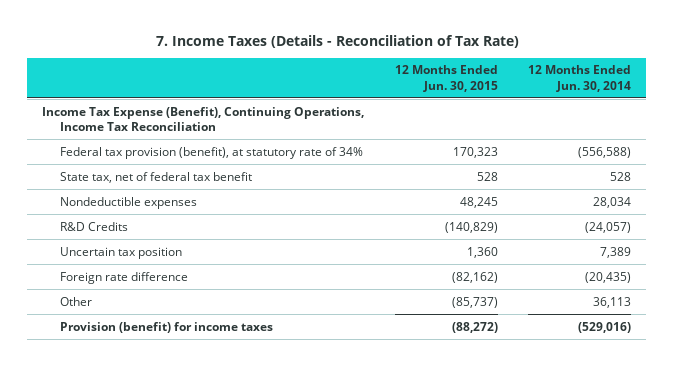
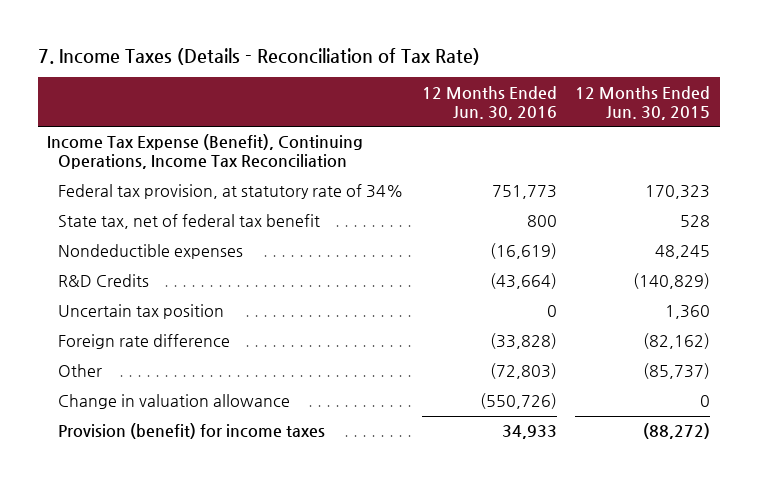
[528,65,632,92] 12 Months Ended Jun. 30, 2014 -> none
none -> [421,85,557,120] 12 Months Ended Jun. 30, 2016
[60,146,364,159] Federal tax provision (benefit), at statutory rate of 34% -> [57,184,403,200] Federal tax provision, at statutory rate of 34%
none -> [57,394,290,410] Change in valuation allowance

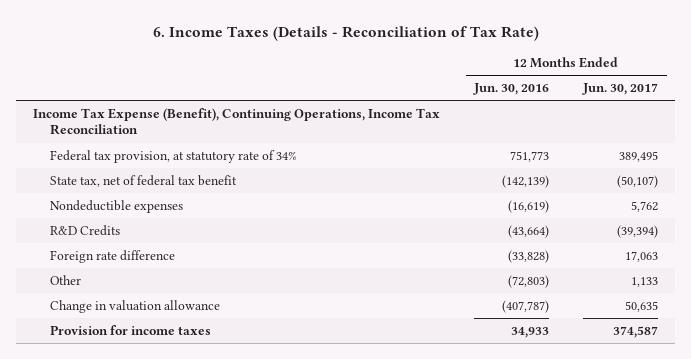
[37,47,480,65] 7. Income Taxes (Details - Reconciliation of Tax Rate) -> [152,25,539,41] 6. Income Taxes (Details - Reconciliation of Tax Rate)
[575,85,711,120] 12 Months Ended Jun. 30, 2015 -> none
none -> [582,82,659,95] Jun. 30, 2017
[526,215,557,228] 800 -> [502,174,550,188] (142,139)
[57,304,224,320] Uncertain tax position -> none
[479,393,557,410] (550,726) -> [502,299,550,313] (407,787)
[57,423,325,440] Provision (benefit) for income taxes -> [49,324,211,335] Provision for income taxes

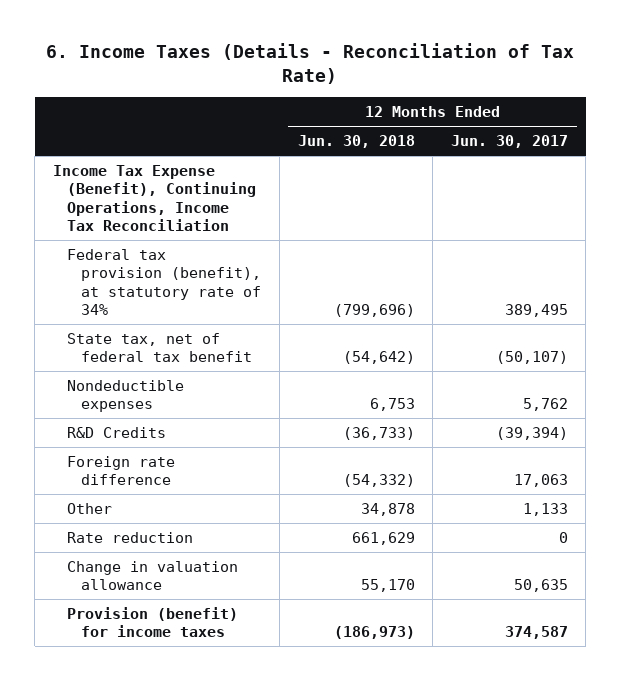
[473,82,550,95] Jun. 30, 2016 -> none
none -> [297,135,415,149] Jun. 30, 2018
[49,149,297,163] Federal tax provision, at statutory rate of 34% -> [67,249,262,315] Federal tax provision (benefit), at statutory rate of 34%
none -> [67,532,194,544] Rate reduction
[49,324,211,335] Provision for income taxes -> [67,607,239,638] Provision (benefit) for income taxes

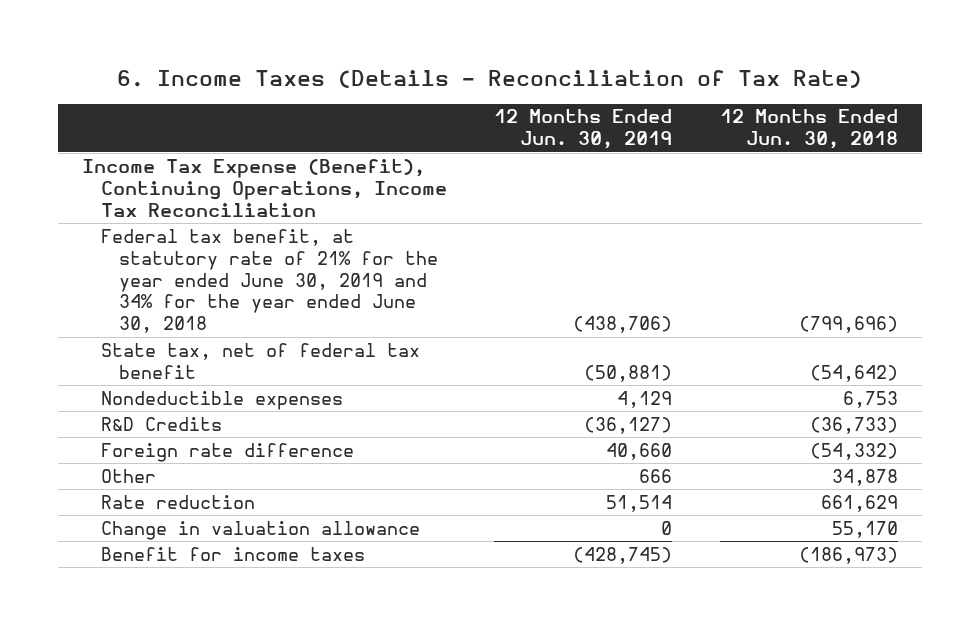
[450,135,568,149] Jun. 30, 2017 -> none
none -> [494,109,673,150] 12 Months Ended Jun. 30, 2019
[67,249,262,315] Federal tax provision (benefit), at statutory rate of 34% -> [100,228,439,334] Federal tax benefit, at statutory rate of 21% for the year ended June 30, 2019 and 34% for the year ended June 30, 2018
[67,607,239,638] Provision (benefit) for income taxes -> [100,546,365,561] Benefit for income taxes

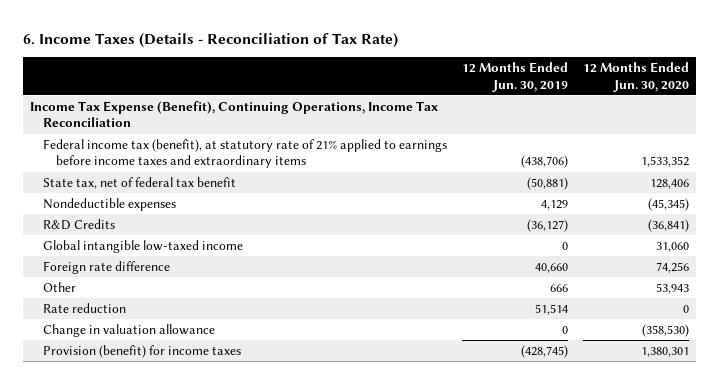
[720,109,899,150] 12 Months Ended Jun. 30, 2018 -> none
none -> [582,62,689,92] 12 Months Ended Jun. 30, 2020
[100,228,439,334] Federal tax benefit, at statutory rate of 21% for the year ended June 30, 2019 and 34% for the year ended June 30, 2018 -> [43,139,448,169] Federal income tax (benefit), at statutory rate of 21% applied to earnings before income taxes and extraordinary items
none -> [43,240,244,254] Global intangible low-taxed income
[100,546,365,561] Benefit for income taxes -> [43,345,242,359] Provision (benefit) for income taxes

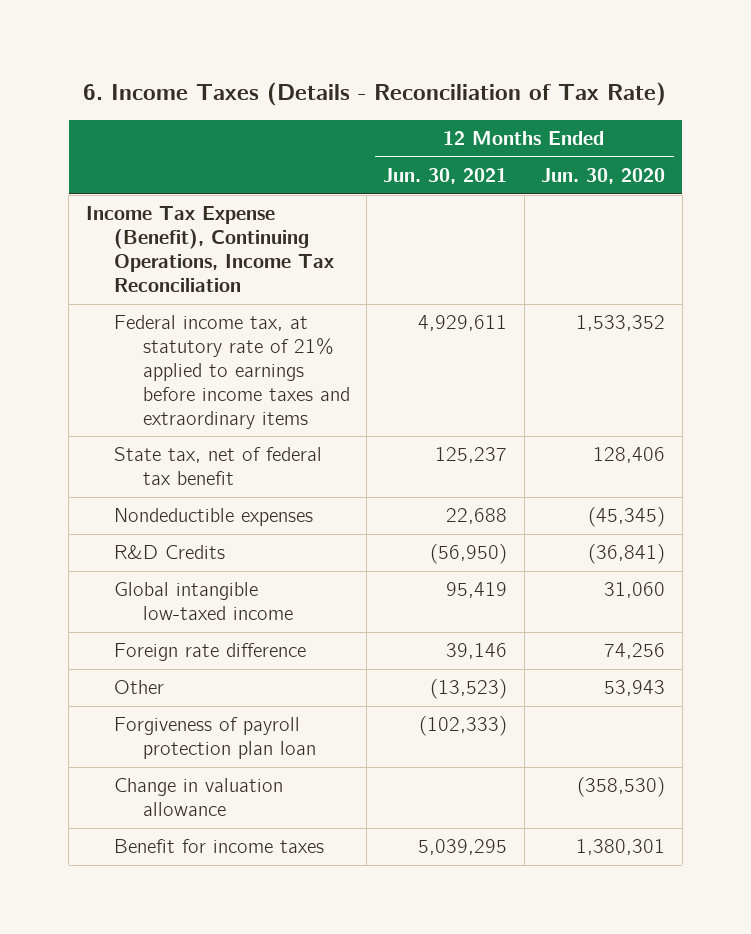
[462,62,569,92] 12 Months Ended Jun. 30, 2019 -> none
none -> [383,168,508,185] Jun. 30, 2021
[43,139,448,169] Federal income tax (benefit), at statutory rate of 21% applied to earnings before income taxes and extraordinary items -> [114,315,350,429] Federal income tax, at statutory rate of 21% applied to earnings before income taxes and extraordinary items
[43,303,127,314] Rate reduction -> none
none -> [114,717,316,760] Forgiveness of payroll protection plan loan
[43,345,242,359] Provision (benefit) for income taxes -> [114,839,325,854] Benefit for income taxes

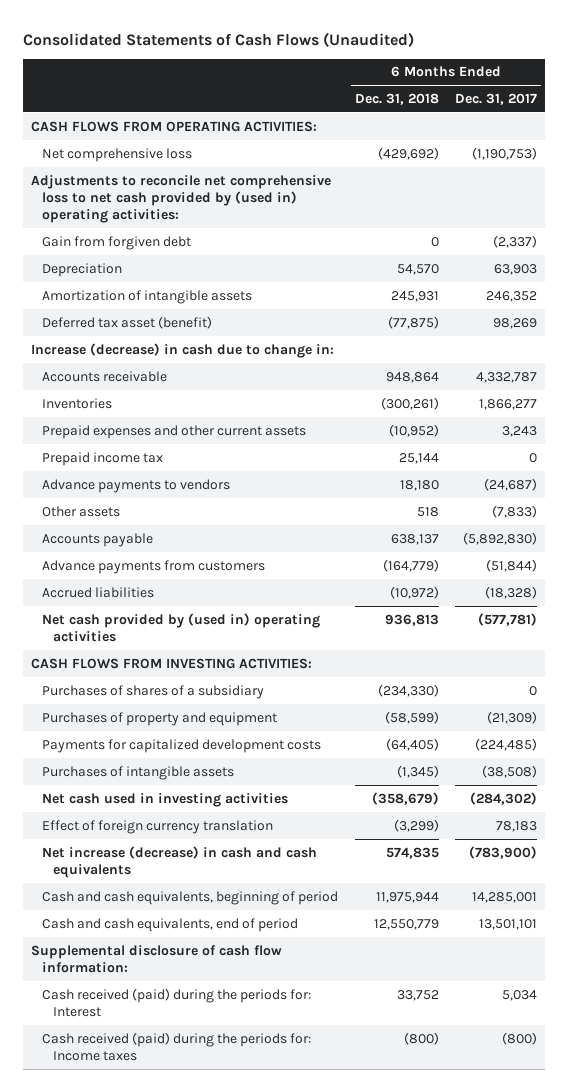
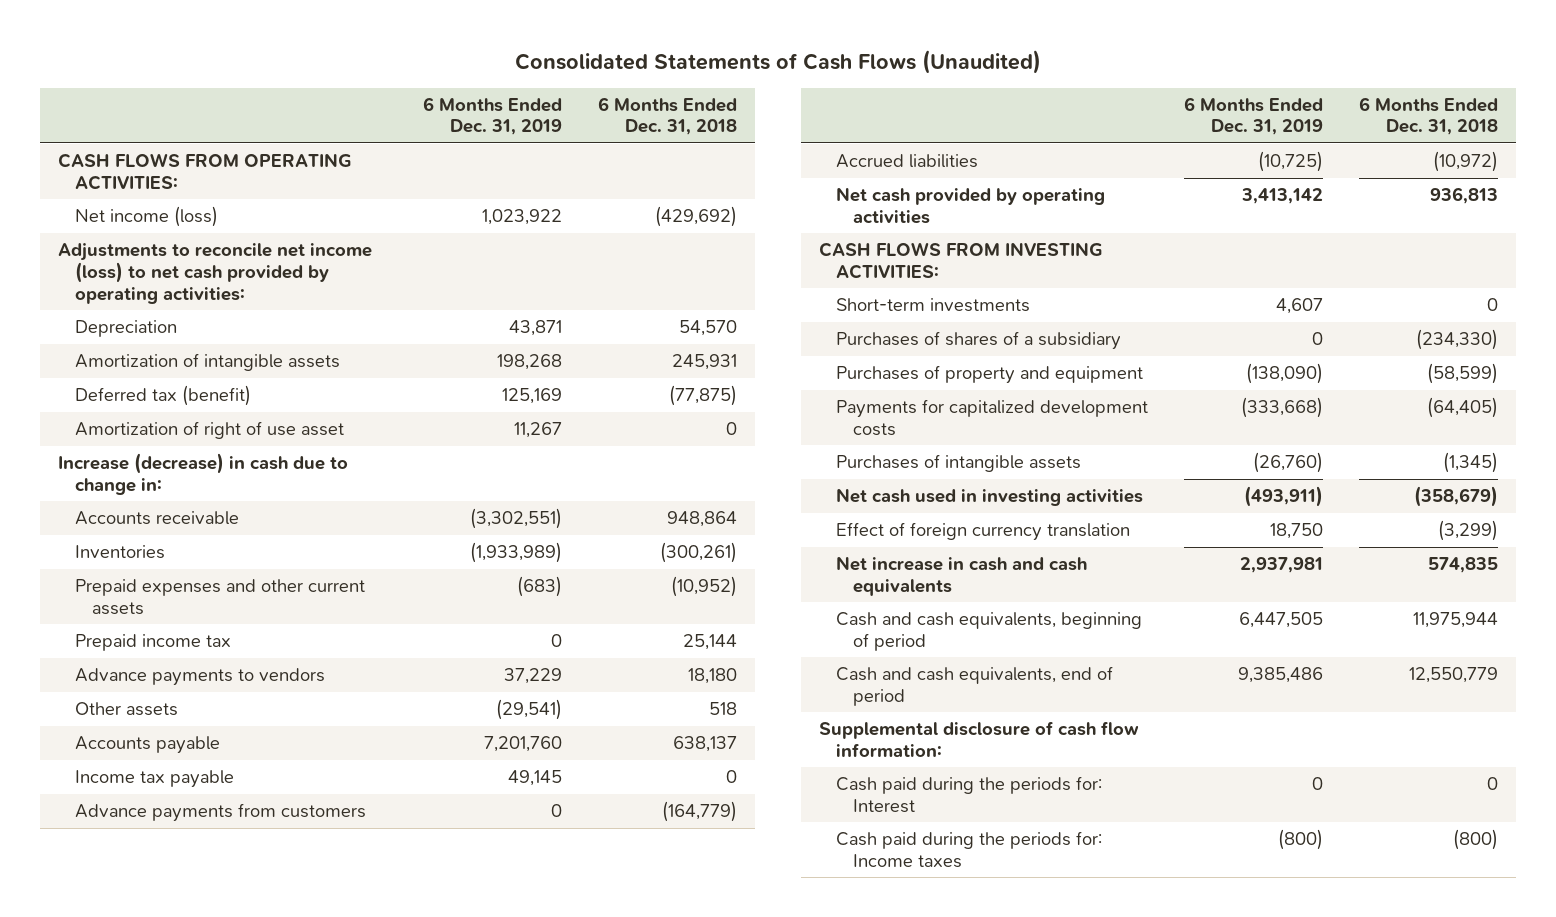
[455,92,538,105] Dec. 31, 2017 -> none
none -> [422,96,562,136] 6 Months Ended Dec. 31, 2019
[42,235,192,250] Gain from forgiven debt -> none
[42,147,193,162] Net comprehensive loss -> [74,206,218,228] Net income (loss)
[31,174,332,224] Adjustments to reconcile net comprehensive loss to net cash provided by (used in) operating activities: -> [58,243,373,304] Adjustments to reconcile net income (loss) to net cash provided by operating activities:
[42,315,213,329] Deferred tax asset (benefit) -> [74,385,251,407] Deferred tax (benefit)
none -> [74,421,344,440] Amortization of right of use asset
none -> [74,770,234,789] Income tax payable
[42,612,321,643] Net cash provided by (used in) operating activities -> [836,187,1106,224] Net cash provided by operating activities
none -> [836,298,1031,313] Short-term investments
[42,845,318,879] Net increase (decrease) in cash and cash equivalents -> [836,556,1088,596] Net increase in cash and cash equivalents
[42,987,312,1018] Cash received (paid) during the periods for: Interest -> [836,776,1103,813] Cash paid during the periods for: Interest
[396,989,439,1001] 33,752 -> [1487,777,1499,791] 0
[42,1031,312,1062] Cash received (paid) during the periods for: Income taxes -> [836,831,1103,868] Cash paid during the periods for: Income taxes

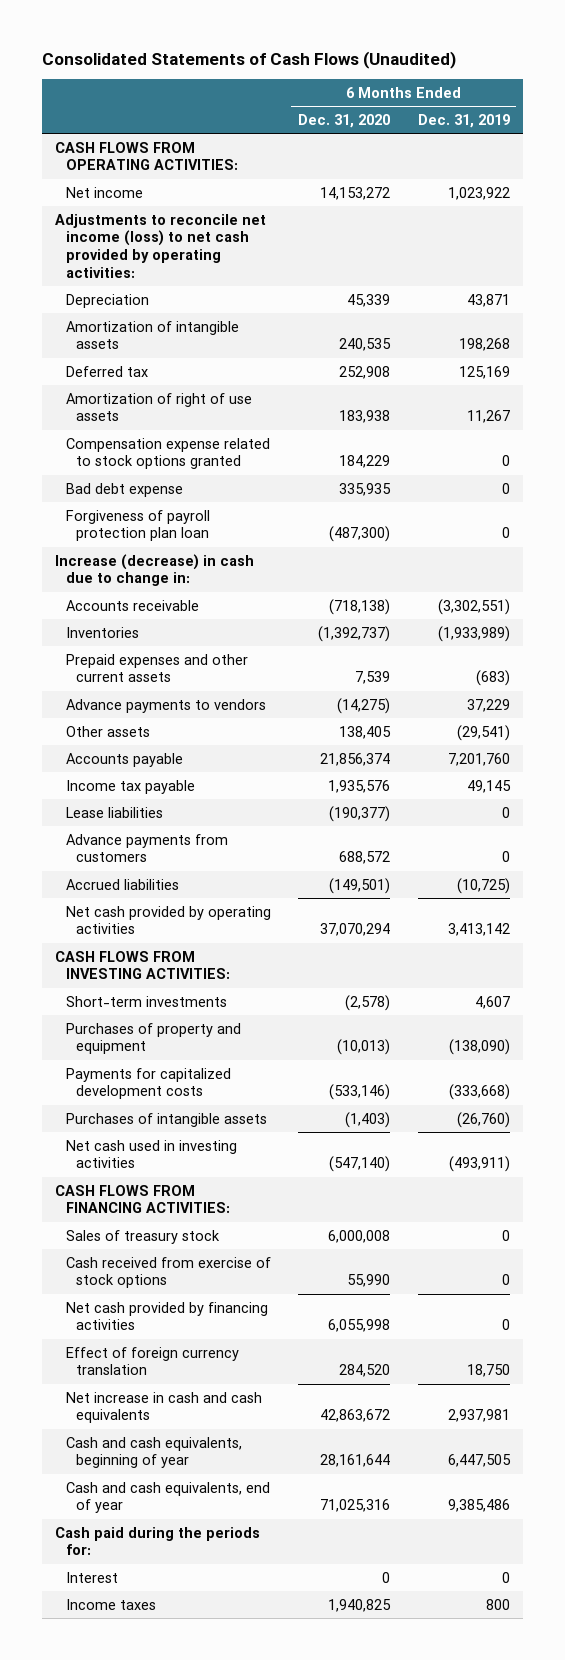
[597,96,737,136] 6 Months Ended Dec. 31, 2018 -> none
none -> [298,114,391,129] Dec. 31, 2020
[74,206,218,228] Net income (loss) -> [65,186,143,198] Net income
[74,385,251,407] Deferred tax (benefit) -> [65,365,148,377] Deferred tax
[74,421,344,440] Amortization of right of use asset -> [65,392,252,422] Amortization of right of use assets
none -> [65,437,270,470] Compensation expense related to stock options granted
none -> [65,482,183,497] Bad debt expense
none -> [65,509,210,542] Forgiveness of payroll protection plan loan
[74,634,231,652] Prepaid income tax -> none
none -> [65,806,163,818] Lease liabilities
[836,331,1122,351] Purchases of shares of a subsidiary -> none
none -> [55,1184,230,1214] CASH FLOWS FROM FINANCING ACTIVITIES:
none -> [65,1229,220,1244] Sales of treasury stock
none -> [65,1256,271,1289] Cash received from exercise of stock options
none -> [65,1301,268,1331] Net cash provided by financing activities
[819,721,1140,757] Supplemental disclosure of cash flow information: -> none
[836,612,1143,651] Cash and cash equivalents, beginning of period -> [65,1436,242,1469] Cash and cash equivalents, beginning of year
[836,666,1114,706] Cash and cash equivalents, end of period -> [65,1481,270,1514] Cash and cash equivalents, end of year
none -> [55,1526,261,1556] Cash paid during the periods for:
[836,776,1103,813] Cash paid during the periods for: Interest -> [65,1571,118,1583] Interest
[836,831,1103,868] Cash paid during the periods for: Income taxes -> [65,1598,156,1610] Income taxes
[1278,829,1324,851] (800) -> [485,1598,510,1610] 800

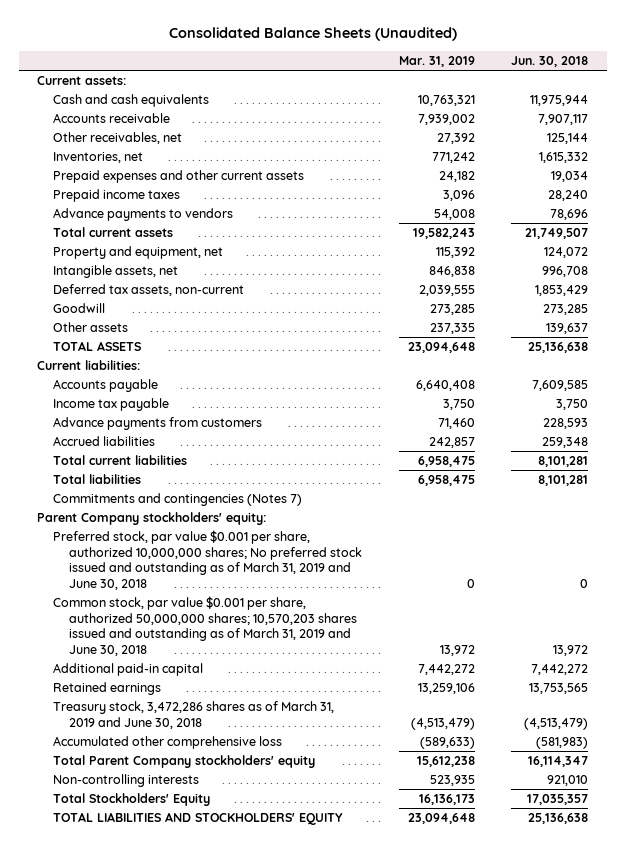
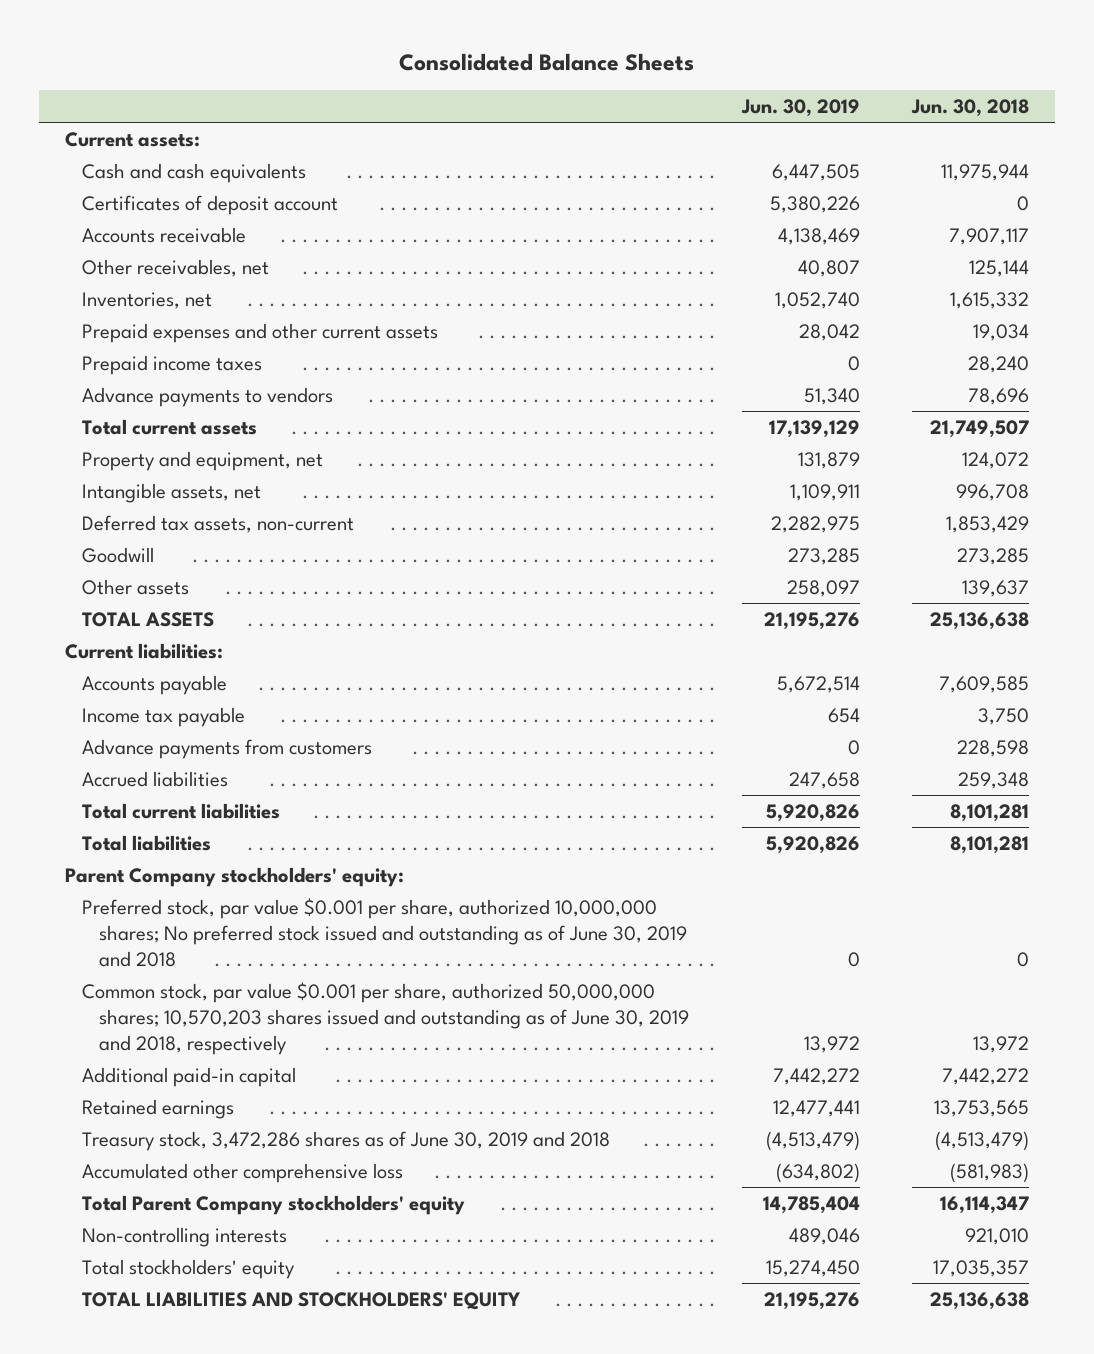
[168,27,457,42] Consolidated Balance Sheets (Unaudited) -> [398,53,694,72] Consolidated Balance Sheets
[398,55,475,67] Mar. 31, 2019 -> none
none -> [740,99,860,118] Jun. 30, 2019
none -> [81,194,338,215] Certificates of deposit account
[543,418,589,430] 228,593 -> [956,739,1029,757] 228,598
[53,493,303,507] Commitments and contingencies (Notes 7) -> none
[53,530,363,591] Preferred stock, par value $0.001 per share, authorized 10,000,000 shares; No preferred stock issued and outstanding as of March 31, 2019 and June 30, 2018 -> [81,897,688,968] Preferred stock, par value $0.001 per share, authorized 10,000,000 shares; No preferred stock issued and outstanding as of June 30, 2019 and 2018
[53,596,358,657] Common stock, par value $0.001 per share, authorized 50,000,000 shares; 10,570,203 shares issued and outstanding as of March 31, 2019 and June 30, 2018 -> [81,981,690,1056] Common stock, par value $0.001 per share, authorized 50,000,000 shares; 10,570,203 shares issued and outstanding as of June 30, 2019 and 2018, respectively
[53,701,335,729] Treasury stock, 3,472,286 shares as of March 31, 2019 and June 30, 2018 -> [81,1130,610,1151] Treasury stock, 3,472,286 shares as of June 30, 2019 and 2018
[53,793,211,807] Total Stockholders' Equity -> [81,1258,295,1279] Total stockholders' equity

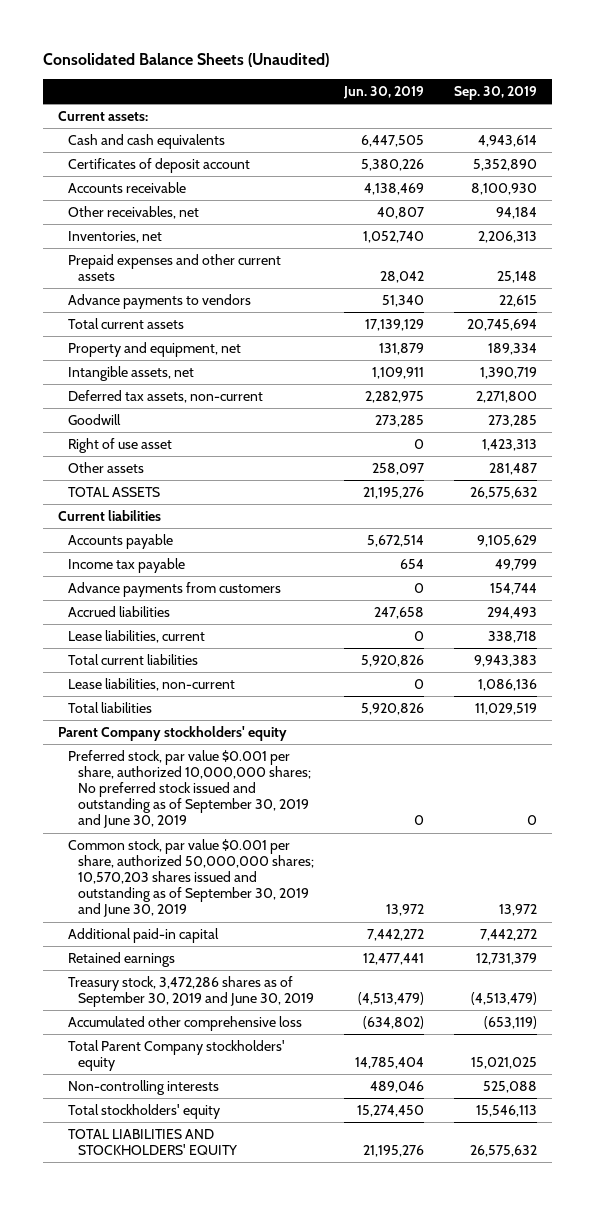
[398,53,694,72] Consolidated Balance Sheets -> [43,52,330,67] Consolidated Balance Sheets (Unaudited)
[910,99,1029,118] Jun. 30, 2018 -> none
none -> [453,85,537,100] Sep. 30, 2019
[81,354,262,375] Prepaid income taxes -> none
none -> [68,438,173,454] Right of use asset
[64,642,223,659] Current liabilities: -> [58,510,162,522] Current liabilities
none -> [68,630,206,644] Lease liabilities, current
none -> [68,678,236,692] Lease liabilities, non-current
[64,866,404,887] Parent Company stockholders' equity: -> [58,726,288,742] Parent Company stockholders' equity
[81,897,688,968] Preferred stock, par value $0.001 per share, authorized 10,000,000 shares; No preferred stock issued and outstanding as of June 30, 2019 and 2018 -> [68,750,312,829] Preferred stock, par value $0.001 per share, authorized 10,000,000 shares; No preferred stock issued and outstanding as of September 30, 2019 and June 30, 2019
[81,981,690,1056] Common stock, par value $0.001 per share, authorized 50,000,000 shares; 10,570,203 shares issued and outstanding as of June 30, 2019 and 2018, respectively -> [68,839,315,918] Common stock, par value $0.001 per share, authorized 50,000,000 shares; 10,570,203 shares issued and outstanding as of September 30, 2019 and June 30, 2019
[81,1130,610,1151] Treasury stock, 3,472,286 shares as of June 30, 2019 and 2018 -> [68,976,315,1008] Treasury stock, 3,472,286 shares as of September 30, 2019 and June 30, 2019

